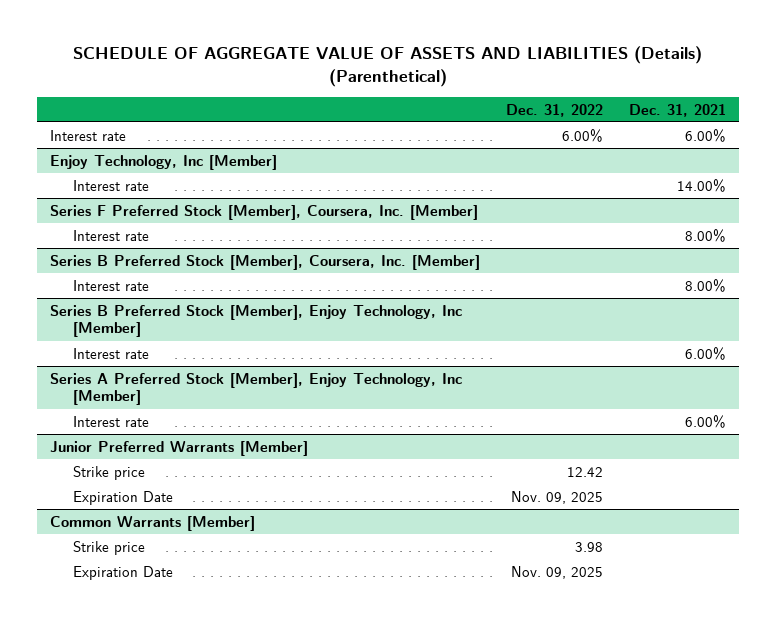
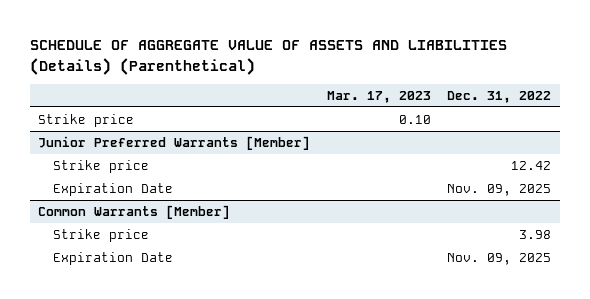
[629,103,727,117] Dec. 31, 2021 -> none
none -> [326,90,431,103] Mar. 17, 2023
[49,129,126,141] Interest rate -> none
[49,154,277,170] Enjoy Technology, Inc [Member] -> none
[72,179,149,191] Interest rate -> none
[49,204,478,220] Series F Preferred Stock [Member], Coursera, Inc. [Member] -> none
[72,229,149,241] Interest rate -> none
[49,254,480,270] Series B Preferred Stock [Member], Coursera, Inc. [Member] -> none
[72,279,149,291] Interest rate -> none
[49,304,462,338] Series B Preferred Stock [Member], Enjoy Technology, Inc [Member] -> none
[72,347,149,359] Interest rate -> none
[49,372,462,406] Series A Preferred Stock [Member], Enjoy Technology, Inc [Member] -> none
[72,415,149,427] Interest rate -> none
none -> [38,114,135,128] Strike price

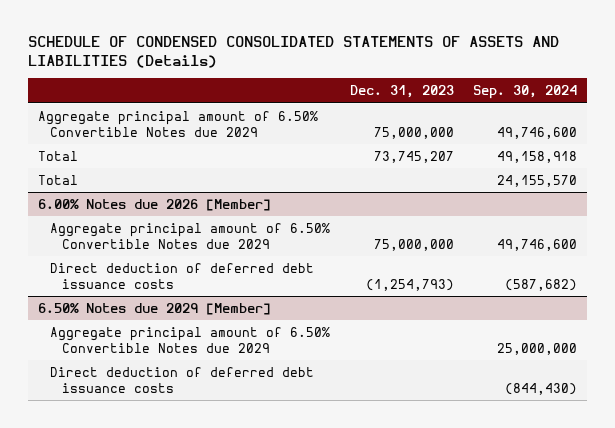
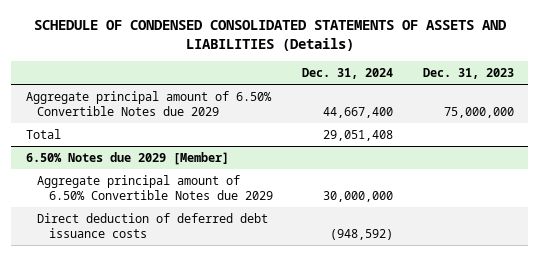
[473,84,578,99] Sep. 30, 2024 -> none
none -> [302,67,394,79] Dec. 31, 2024
[37,150,78,161] Total -> none
[37,198,271,211] 6.00% Notes due 2026 [Member] -> none
[49,222,330,249] Aggregate principal amount of 6.50% Convertible Notes due 2029 -> none
[49,262,314,289] Direct deduction of deferred debt issuance costs -> none

